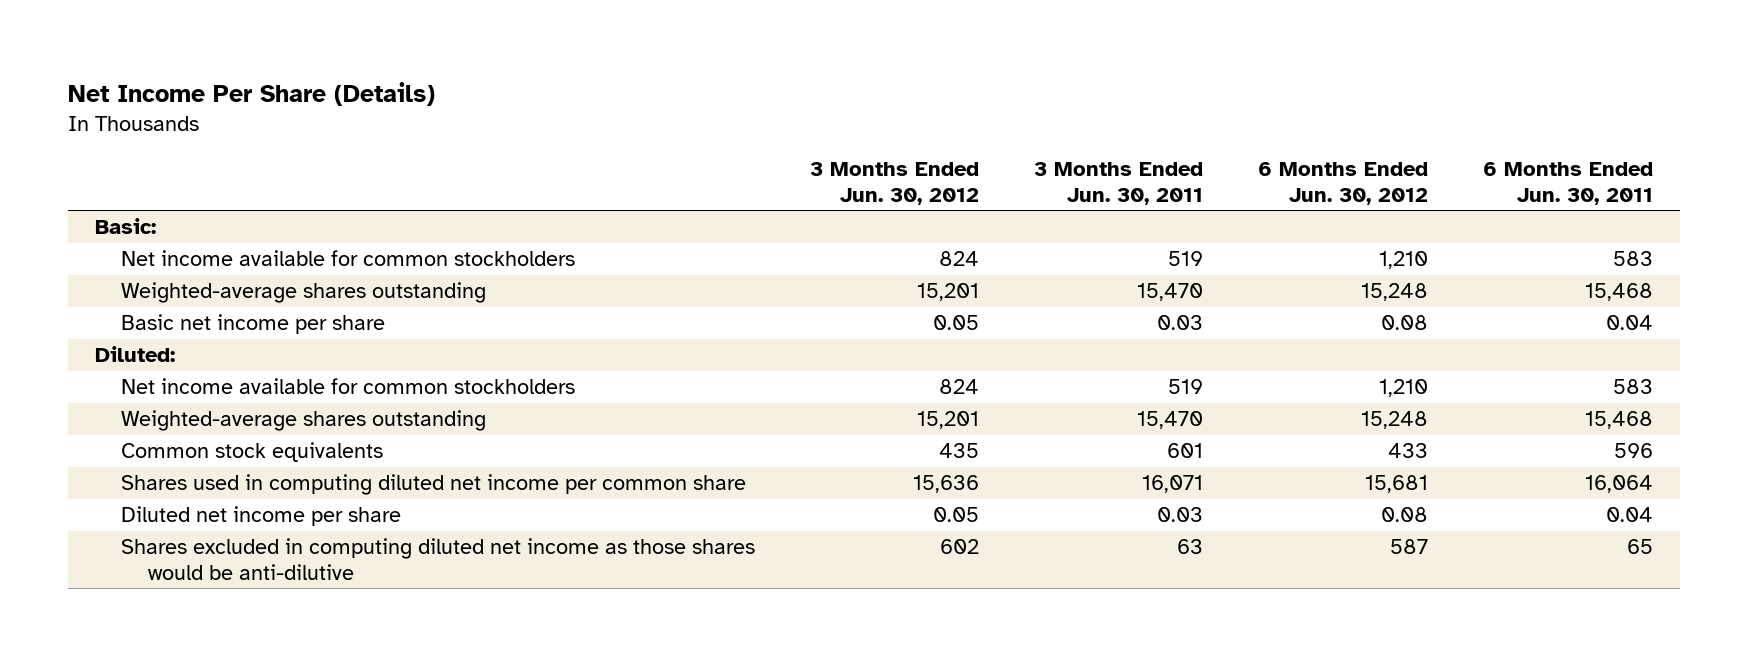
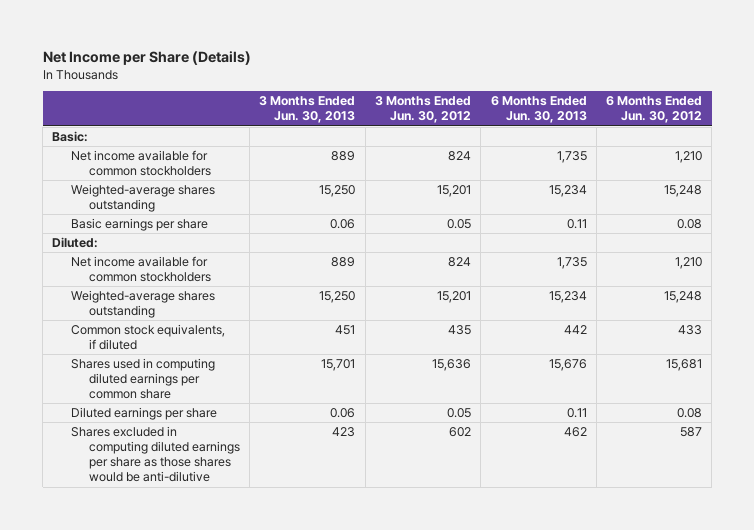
[67,81,435,106] Net Income Per Share (Details) -> [42,50,251,65] Net Income per Share (Details)
[1033,162,1203,205] 3 Months Ended Jun. 30, 2011 -> none
[1482,162,1653,205] 6 Months Ended Jun. 30, 2011 -> none
none -> [259,96,356,124] 3 Months Ended Jun. 30, 2013
none -> [490,96,587,124] 6 Months Ended Jun. 30, 2013
[121,314,386,335] Basic net income per share -> [70,218,208,232] Basic earnings per share
[121,442,384,463] Common stock equivalents -> [70,324,225,351] Common stock equivalents, if diluted
[121,474,747,496] Shares used in computing diluted net income per common share -> [70,358,215,400] Shares used in computing diluted earnings per common share
[121,506,402,527] Diluted net income per share -> [70,407,217,421] Diluted earnings per share
[121,538,756,580] Shares excluded in computing diluted net income as those shares would be anti-dilutive -> [70,426,240,483] Shares excluded in computing diluted earnings per share as those shares would be anti-dilutive

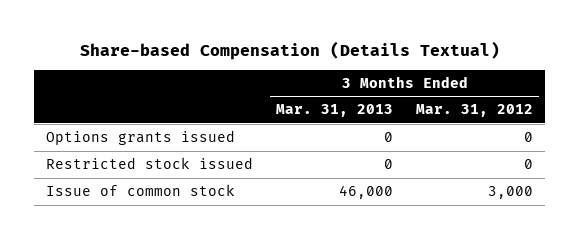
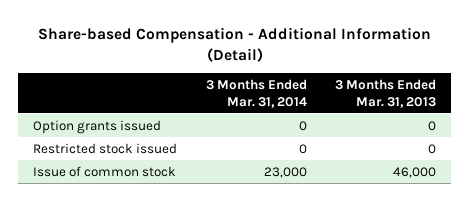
[79,40,500,60] Share-based Compensation (Details Textual) -> [37,27,431,63] Share-based Compensation - Additional Information (Detail)
[416,104,534,118] Mar. 31, 2012 -> none
none -> [205,79,307,108] 3 Months Ended Mar. 31, 2014
[45,130,235,146] Options grants issued -> [32,119,161,134] Option grants issued

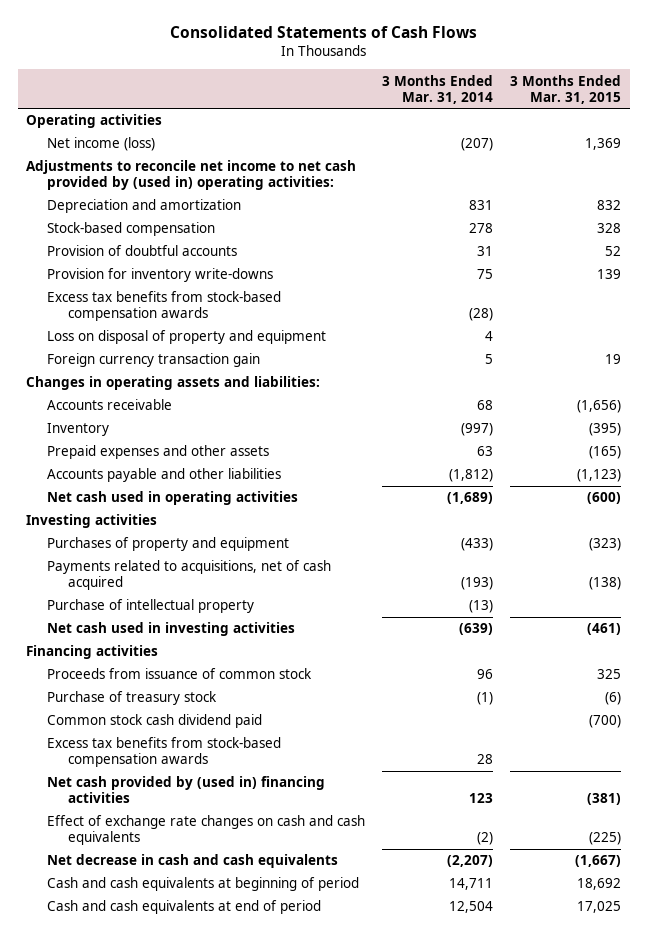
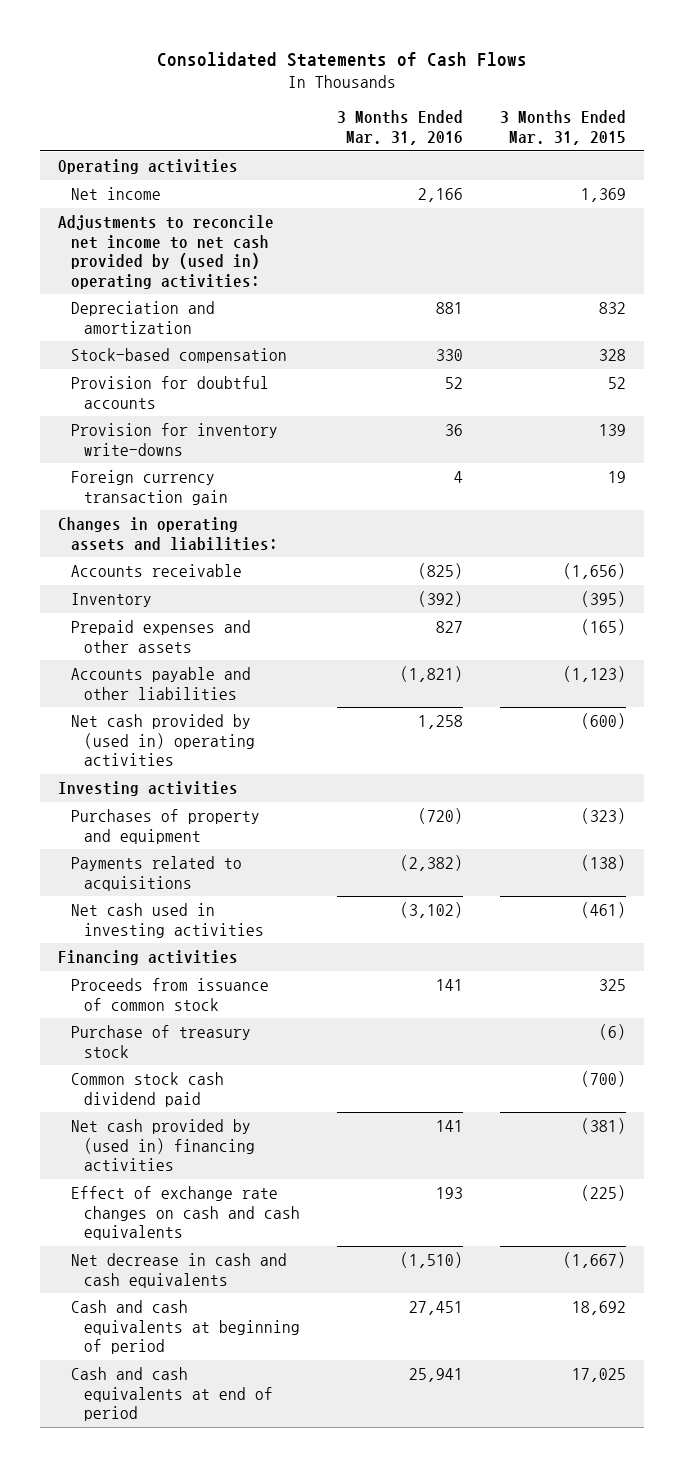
[382,74,494,104] 3 Months Ended Mar. 31, 2014 -> none
none -> [337,110,464,146] 3 Months Ended Mar. 31, 2016
[47,137,156,152] Net income (loss) -> [71,187,162,201] Net income
[47,245,238,257] Provision of doubtful accounts -> [71,376,270,409] Provision for doubtful accounts
[47,291,282,322] Excess tax benefits from stock-based compensation awards -> none
[47,330,327,345] Loss on disposal of property and equipment -> none
[47,491,299,506] Net cash used in operating activities -> [71,714,256,767] Net cash provided by (used in) operating activities
[47,599,255,614] Purchase of intellectual property -> none
[47,560,332,591] Payments related to acquisitions, net of cash acquired -> [71,856,243,891] Payments related to acquisitions
[47,737,282,768] Excess tax benefits from stock-based compensation awards -> none

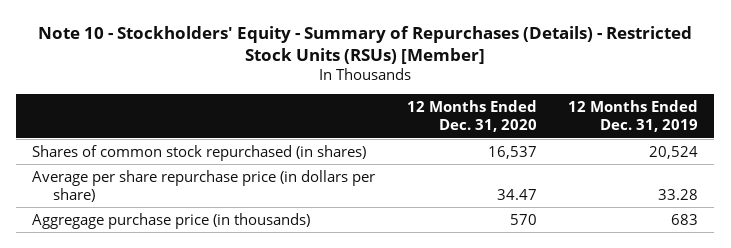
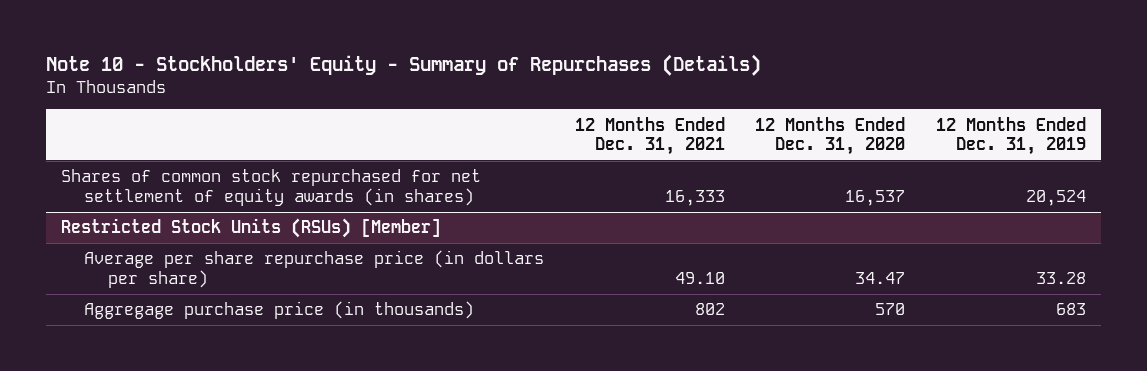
[38,25,693,64] Note 10 - Stockholders' Equity - Summary of Repurchases (Details) - Restricted Stock Units (RSUs) [Member] -> [45,53,761,76] Note 10 - Stockholders' Equity - Summary of Repurchases (Details)
none -> [574,116,725,155] 12 Months Ended Dec. 31, 2021
[32,144,367,161] Shares of common stock repurchased (in shares) -> [60,169,481,206] Shares of common stock repurchased for net settlement of equity awards (in shares)
none -> [60,218,441,239] Restricted Stock Units (RSUs) [Member]

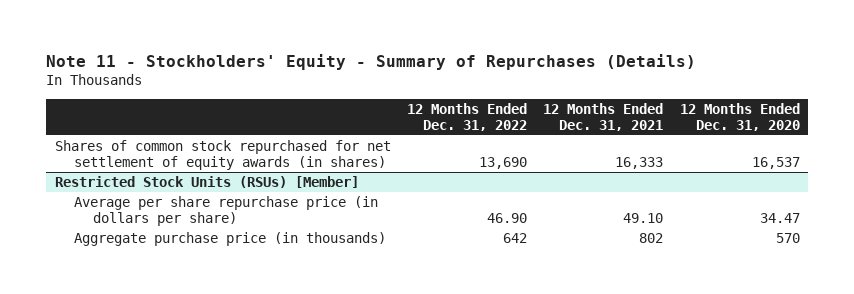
[45,53,761,76] Note 10 - Stockholders' Equity - Summary of Repurchases (Details) -> [46,54,697,71] Note 11 - Stockholders' Equity - Summary of Repurchases (Details)
[935,116,1086,155] 12 Months Ended Dec. 31, 2019 -> none
none -> [406,102,527,131] 12 Months Ended Dec. 31, 2022
[84,301,475,320] Aggregage purchase price (in thousands) -> [73,231,386,246] Aggregate purchase price (in thousands)

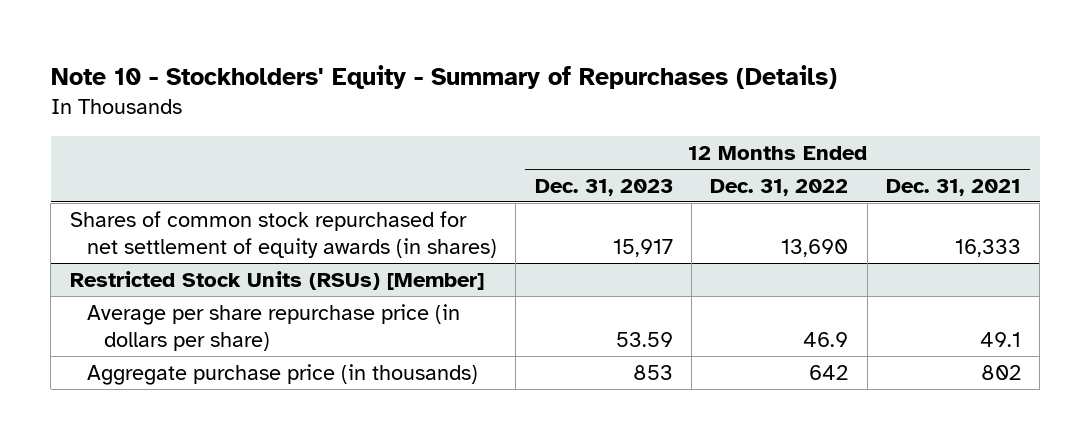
[46,54,697,71] Note 11 - Stockholders' Equity - Summary of Repurchases (Details) -> [50,64,837,89] Note 10 - Stockholders' Equity - Summary of Repurchases (Details)
[679,102,800,131] 12 Months Ended Dec. 31, 2020 -> none
none -> [534,178,673,196] Dec. 31, 2023
[486,213,527,224] 46.90 -> [803,332,849,348] 46.9
[623,213,664,224] 49.10 -> [979,332,1021,348] 49.1

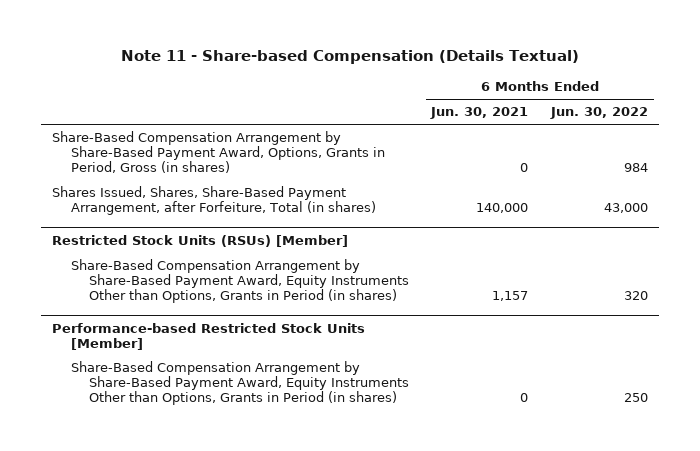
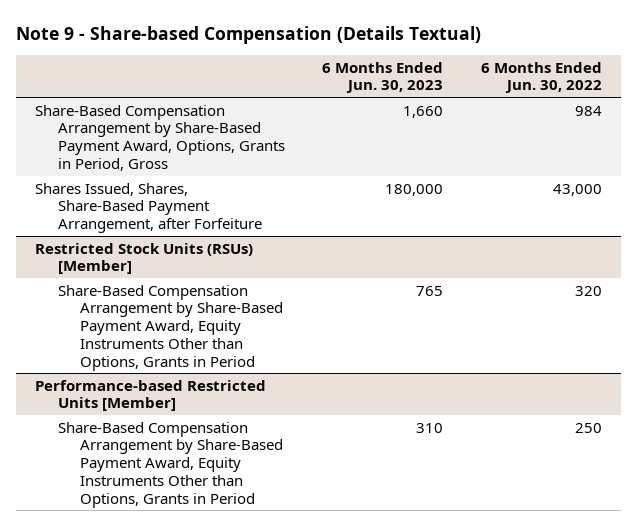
[121,50,580,65] Note 11 - Share-based Compensation (Details Textual) -> [16,25,482,44] Note 9 - Share-based Compensation (Details Textual)
[430,107,529,120] Jun. 30, 2021 -> none
none -> [322,61,444,94] 6 Months Ended Jun. 30, 2023
[52,131,385,173] Share-Based Compensation Arrangement by Share-Based Payment Award, Options, Grants in Period, Gross (in shares) -> [35,104,285,171] Share-Based Compensation Arrangement by Share-Based Payment Award, Options, Grants in Period, Gross
[52,186,376,216] Shares Issued, Shares, Share-Based Payment Arrangement, after Forfeiture, Total (in shares) -> [35,182,262,234] Shares Issued, Shares, Share-Based Payment Arrangement, after Forfeiture
[70,259,409,303] Share-Based Compensation Arrangement by Share-Based Payment Award, Equity Instruments Other than Options, Grants in Period (in shares) -> [57,284,284,371] Share-Based Compensation Arrangement by Share-Based Payment Award, Equity Instruments Other than Options, Grants in Period
[52,322,366,350] Performance-based Restricted Stock Units [Member] -> [35,379,267,412] Performance-based Restricted Units [Member]
[70,361,409,405] Share-Based Compensation Arrangement by Share-Based Payment Award, Equity Instruments Other than Options, Grants in Period (in shares) -> [57,421,284,508] Share-Based Compensation Arrangement by Share-Based Payment Award, Equity Instruments Other than Options, Grants in Period

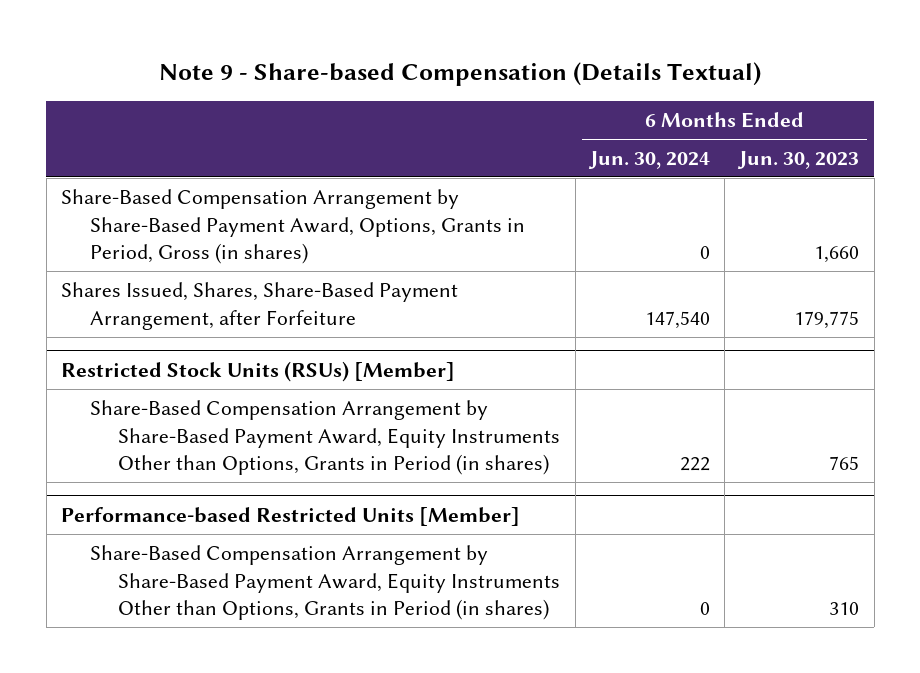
[480,61,602,94] 6 Months Ended Jun. 30, 2022 -> none
none -> [587,151,710,170] Jun. 30, 2024
[35,104,285,171] Share-Based Compensation Arrangement by Share-Based Payment Award, Options, Grants in Period, Gross -> [61,188,525,265] Share-Based Compensation Arrangement by Share-Based Payment Award, Options, Grants in Period, Gross (in shares)
[385,183,444,196] 180,000 -> [794,310,860,329] 179,775
[57,284,284,371] Share-Based Compensation Arrangement by Share-Based Payment Award, Equity Instruments Other than Options, Grants in Period -> [89,399,561,476] Share-Based Compensation Arrangement by Share-Based Payment Award, Equity Instruments Other than Options, Grants in Period (in shares)
[57,421,284,508] Share-Based Compensation Arrangement by Share-Based Payment Award, Equity Instruments Other than Options, Grants in Period -> [89,544,561,621] Share-Based Compensation Arrangement by Share-Based Payment Award, Equity Instruments Other than Options, Grants in Period (in shares)

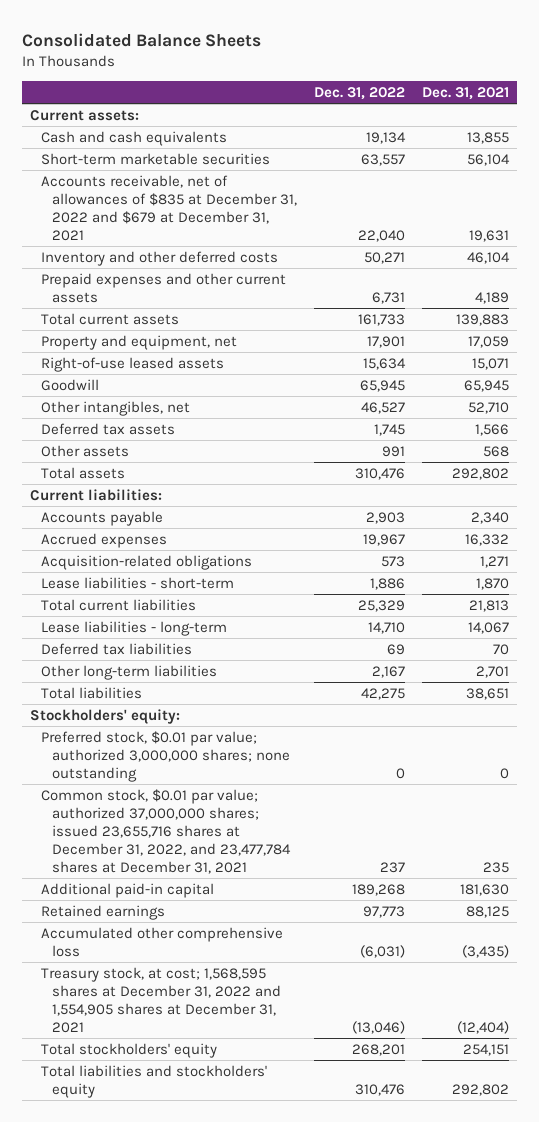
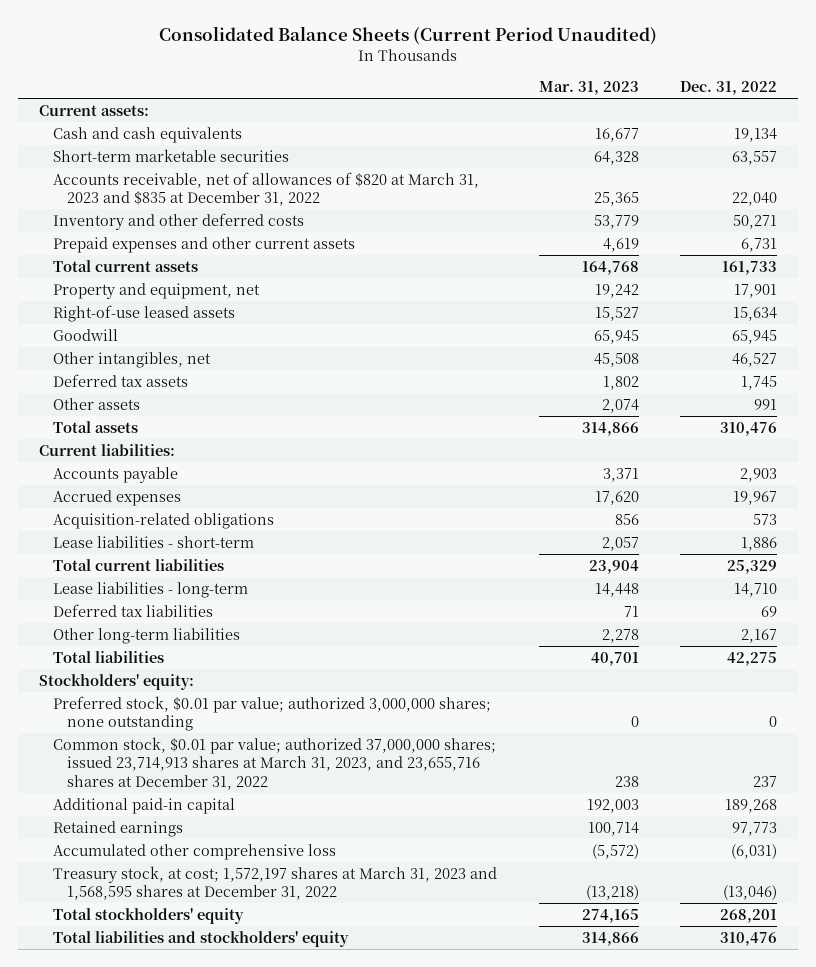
[21,32,261,47] Consolidated Balance Sheets -> [159,26,658,46] Consolidated Balance Sheets (Current Period Unaudited)
[421,87,509,101] Dec. 31, 2021 -> none
none -> [538,81,639,96] Mar. 31, 2023
[41,174,298,241] Accounts receivable, net of allowances of $835 at December 31, 2022 and $679 at December 31, 2021 -> [53,171,480,207] Accounts receivable, net of allowances of $820 at March 31, 2023 and $835 at December 31, 2022
[41,788,292,874] Common stock, $0.01 par value; authorized 37,000,000 shares; issued 23,655,716 shares at December 31, 2022, and 23,477,784 shares at December 31, 2021 -> [53,736,497,790] Common stock, $0.01 par value; authorized 37,000,000 shares; issued 23,714,913 shares at March 31, 2023, and 23,655,716 shares at December 31, 2022
[41,966,282,1033] Treasury stock, at cost; 1,568,595 shares at December 31, 2022 and 1,554,905 shares at December 31, 2021 -> [53,865,498,901] Treasury stock, at cost; 1,572,197 shares at March 31, 2023 and 1,568,595 shares at December 31, 2022

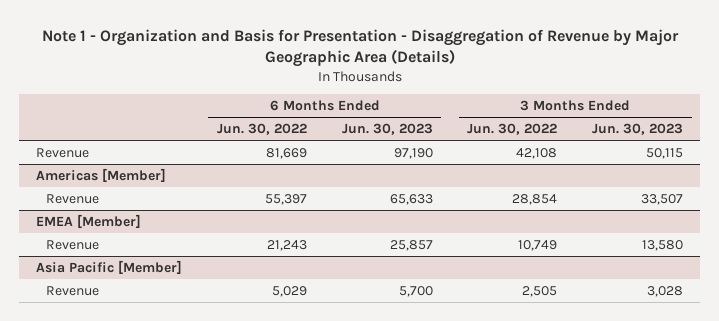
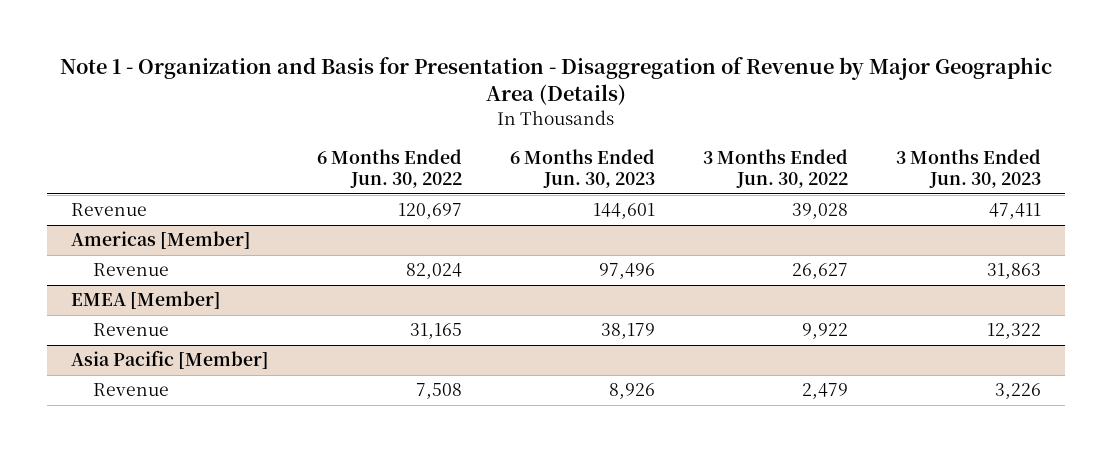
[266,147,308,159] 81,669 -> [397,203,462,220] 120,697
[393,147,433,159] 97,190 -> [593,203,656,220] 144,601
[516,147,558,159] 42,108 -> [792,203,849,220] 39,028
[646,147,684,159] 50,115 -> [989,203,1042,220] 47,411
[265,193,308,205] 55,397 -> [405,263,462,280] 82,024
[389,193,433,205] 65,633 -> [599,263,656,280] 97,496
[512,193,558,205] 28,854 -> [792,263,849,280] 26,627
[641,193,684,205] 33,507 -> [987,263,1042,280] 31,863
[267,239,308,251] 21,243 -> [409,323,462,340] 31,165
[389,239,433,251] 25,857 -> [601,323,656,340] 38,179
[518,239,558,251] 10,749 -> [802,323,849,340] 9,922
[642,239,684,251] 13,580 -> [987,323,1042,340] 12,322
[272,285,308,297] 5,029 -> [415,383,462,400] 7,508
[398,285,433,297] 5,700 -> [609,383,656,400] 8,926
[522,285,558,297] 2,505 -> [802,383,849,400] 2,479
[647,285,684,297] 3,028 -> [995,383,1042,400] 3,226

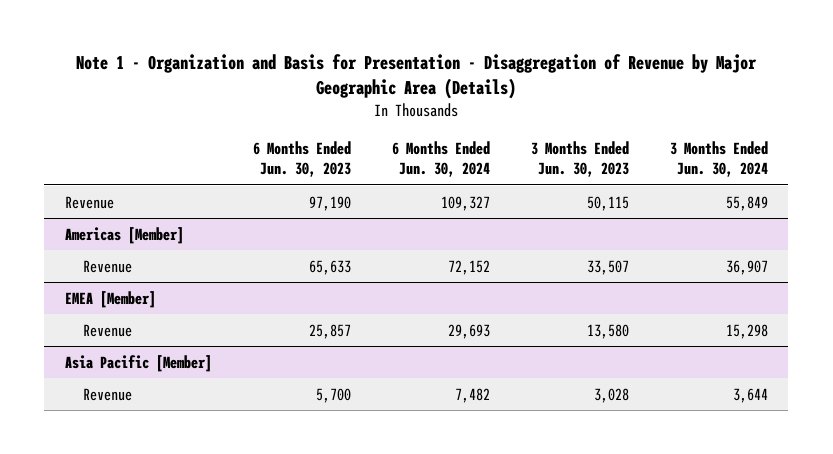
[316,148,462,189] 6 Months Ended Jun. 30, 2022 -> none
[703,148,849,189] 3 Months Ended Jun. 30, 2022 -> none
none -> [391,140,490,178] 6 Months Ended Jun. 30, 2024
none -> [669,140,768,178] 3 Months Ended Jun. 30, 2024
[593,203,656,220] 144,601 -> [308,195,351,211] 97,190
[989,203,1042,220] 47,411 -> [586,195,629,211] 50,115
[599,263,656,280] 97,496 -> [308,259,351,275] 65,633
[987,263,1042,280] 31,863 -> [586,259,629,275] 33,507
[601,323,656,340] 38,179 -> [308,323,351,339] 25,857
[987,323,1042,340] 12,322 -> [586,323,629,339] 13,580
[609,383,656,400] 8,926 -> [315,387,351,403] 5,700
[995,383,1042,400] 3,226 -> [593,387,629,403] 3,028

